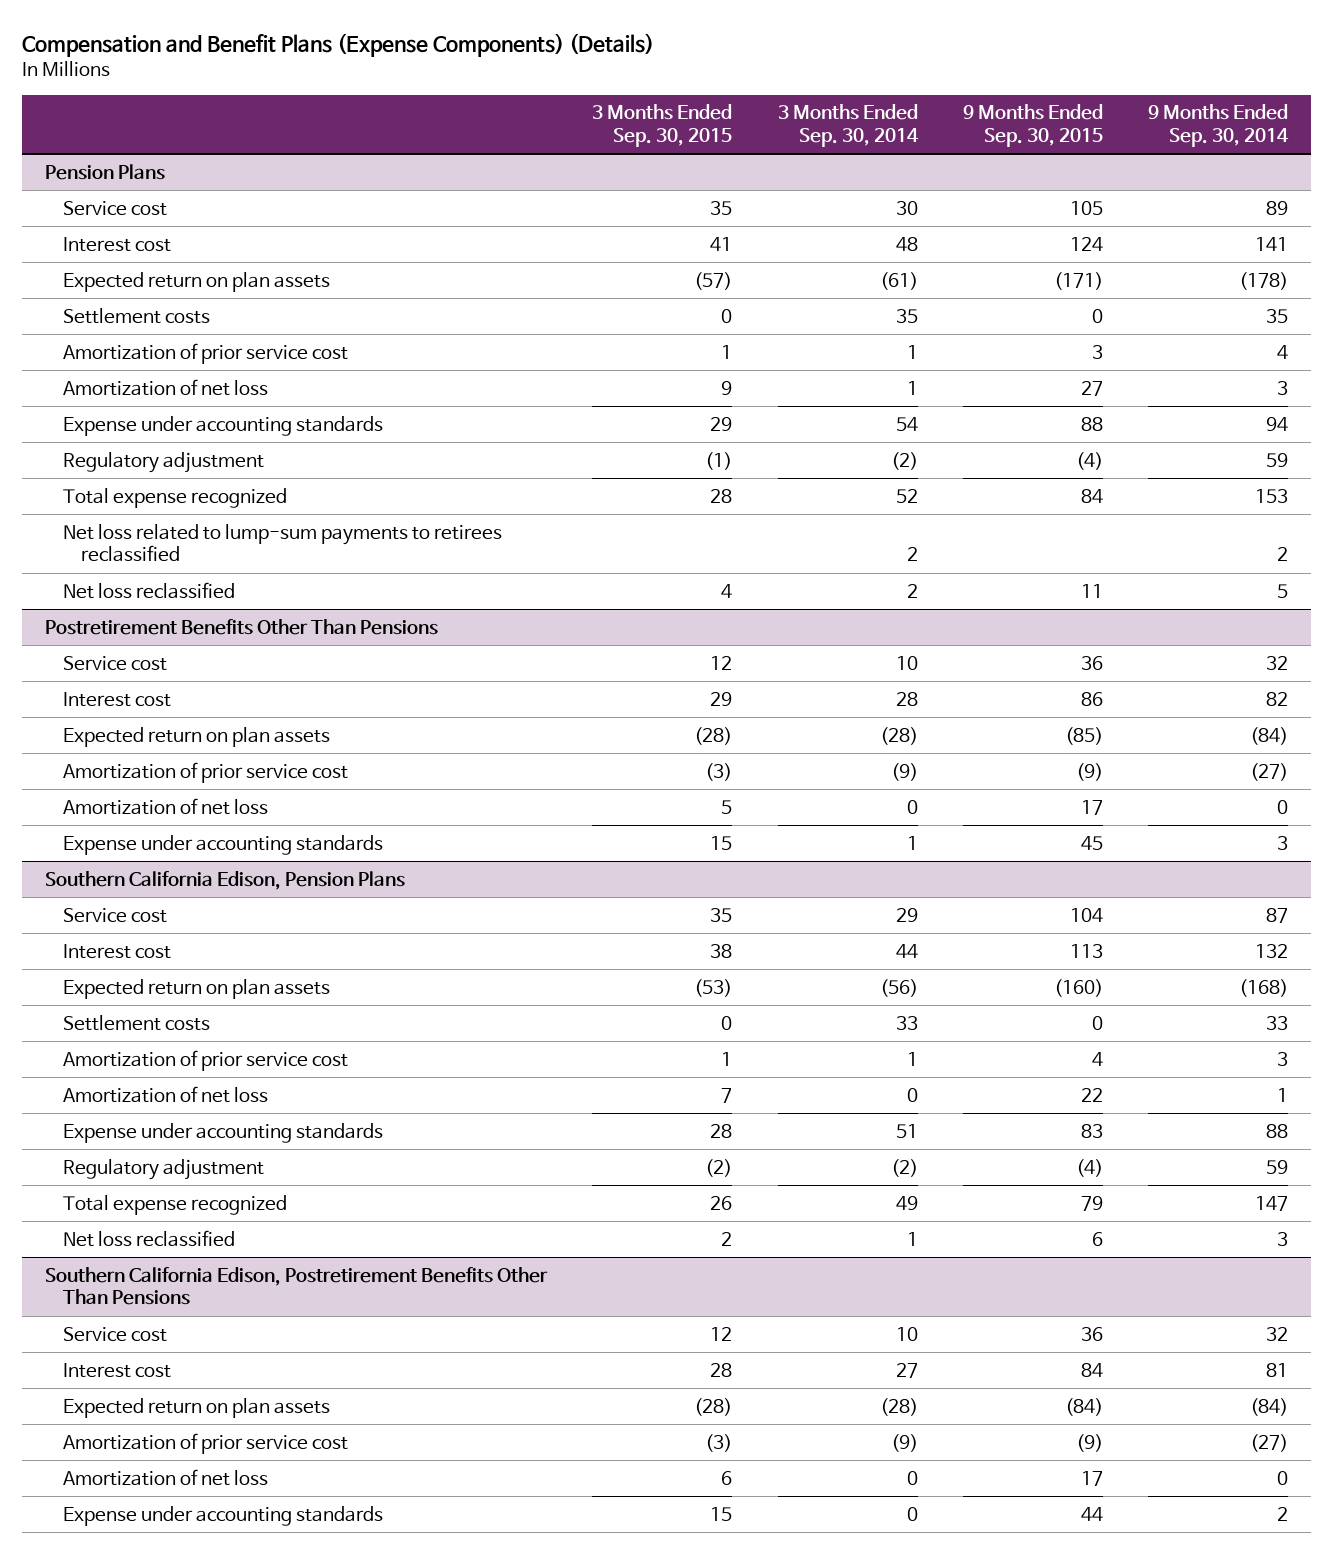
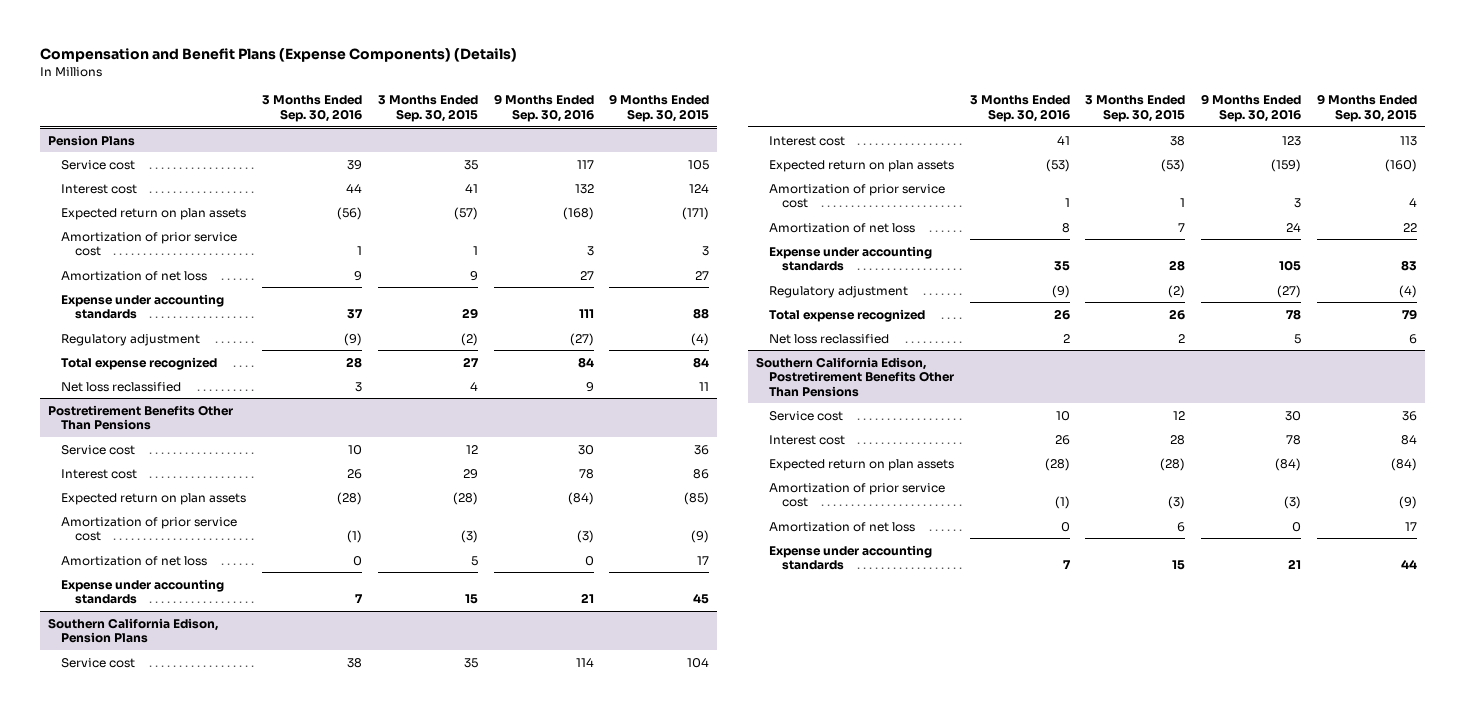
[777,104,919,147] 3 Months Ended Sep. 30, 2014 -> none
[1148,104,1290,147] 9 Months Ended Sep. 30, 2014 -> none
none -> [262,95,363,122] 3 Months Ended Sep. 30, 2016
none -> [493,94,594,122] 9 Months Ended Sep. 30, 2016
[62,307,210,324] Settlement costs -> none
[62,523,502,563] Net loss related to lump-sum payments to retirees reclassified -> none
[705,451,733,470] (1) -> [460,332,478,346] (2)
[710,488,733,503] 28 -> [462,356,479,367] 27
[62,1014,210,1031] Settlement costs -> none

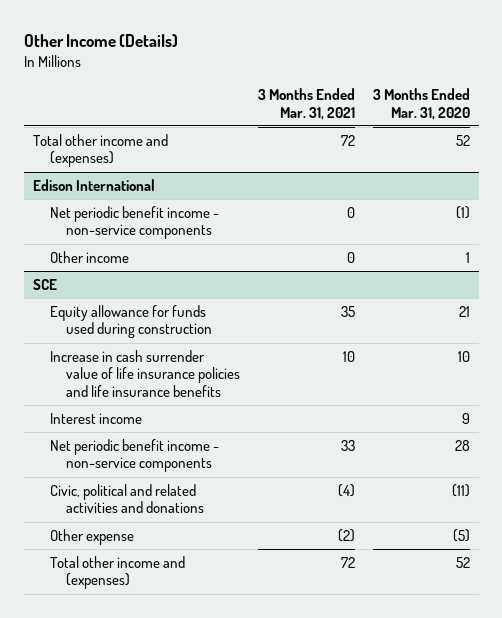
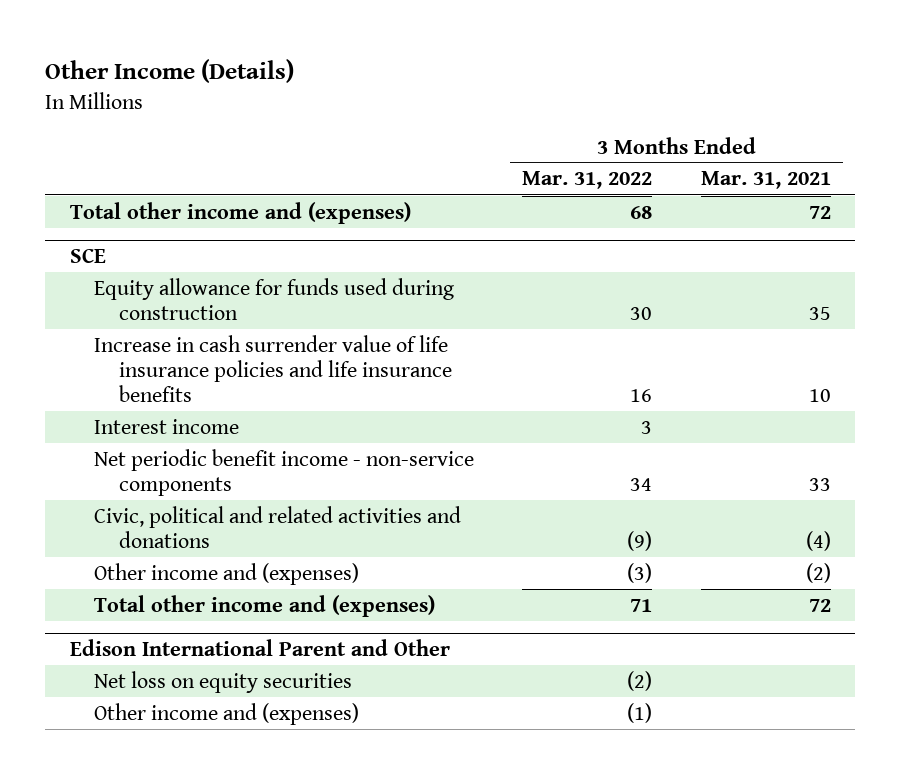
[372,88,470,120] 3 Months Ended Mar. 31, 2020 -> none
none -> [522,171,653,190] Mar. 31, 2022
[32,178,155,191] Edison International -> none
[49,205,219,240] Net periodic benefit income - non-service components -> none
[49,250,129,263] Other income -> none
[49,528,134,545] Other expense -> none
none -> [94,562,360,585] Other income and (expenses)
none -> [69,639,450,657] Edison International Parent and Other
none -> [94,670,353,693] Net loss on equity securities
none -> [94,702,360,725] Other income and (expenses)

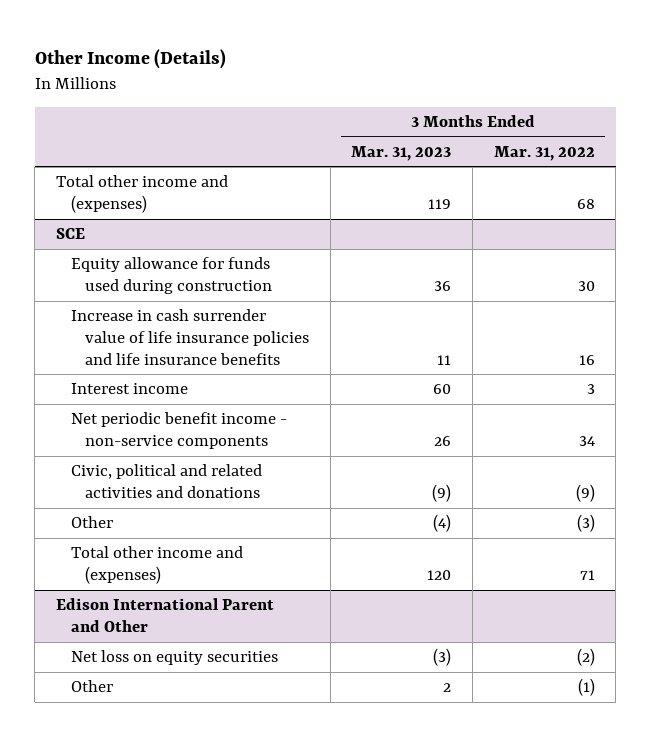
[700,171,831,190] Mar. 31, 2021 -> none
none -> [351,145,452,161] Mar. 31, 2023
[94,562,360,585] Other income and (expenses) -> [70,516,113,529] Other
[94,702,360,725] Other income and (expenses) -> [70,680,113,693] Other

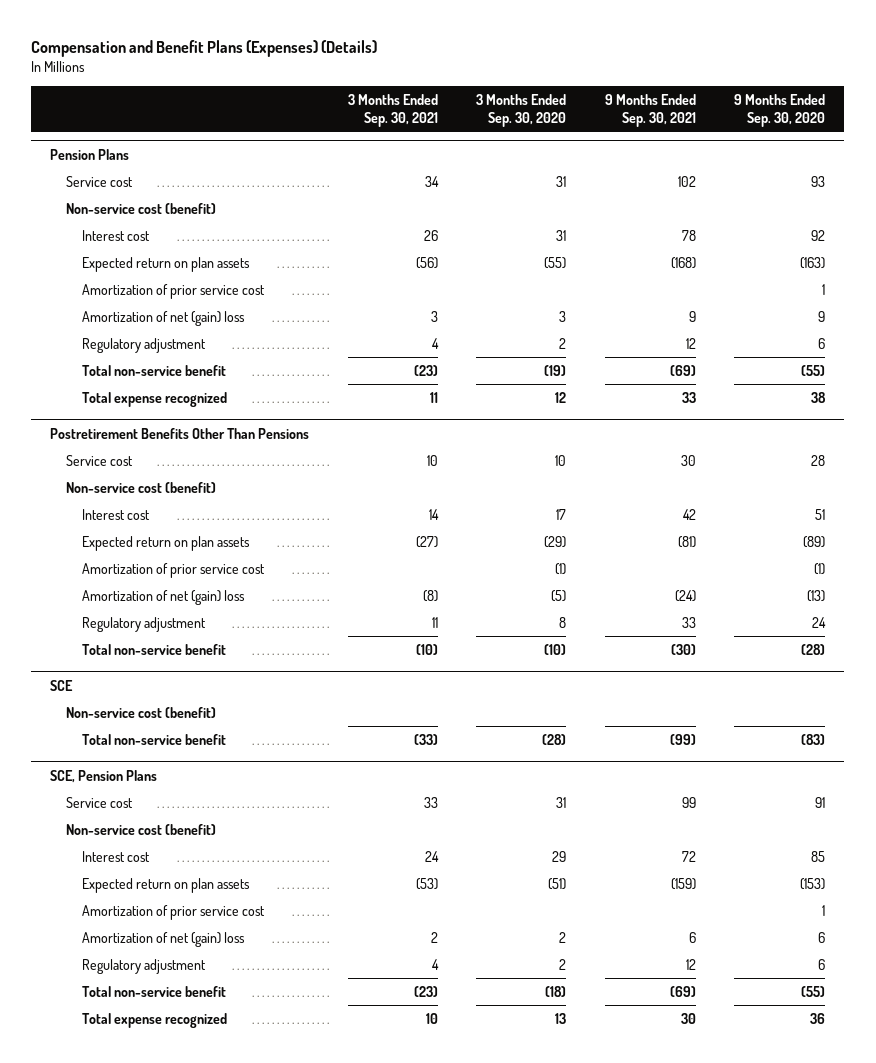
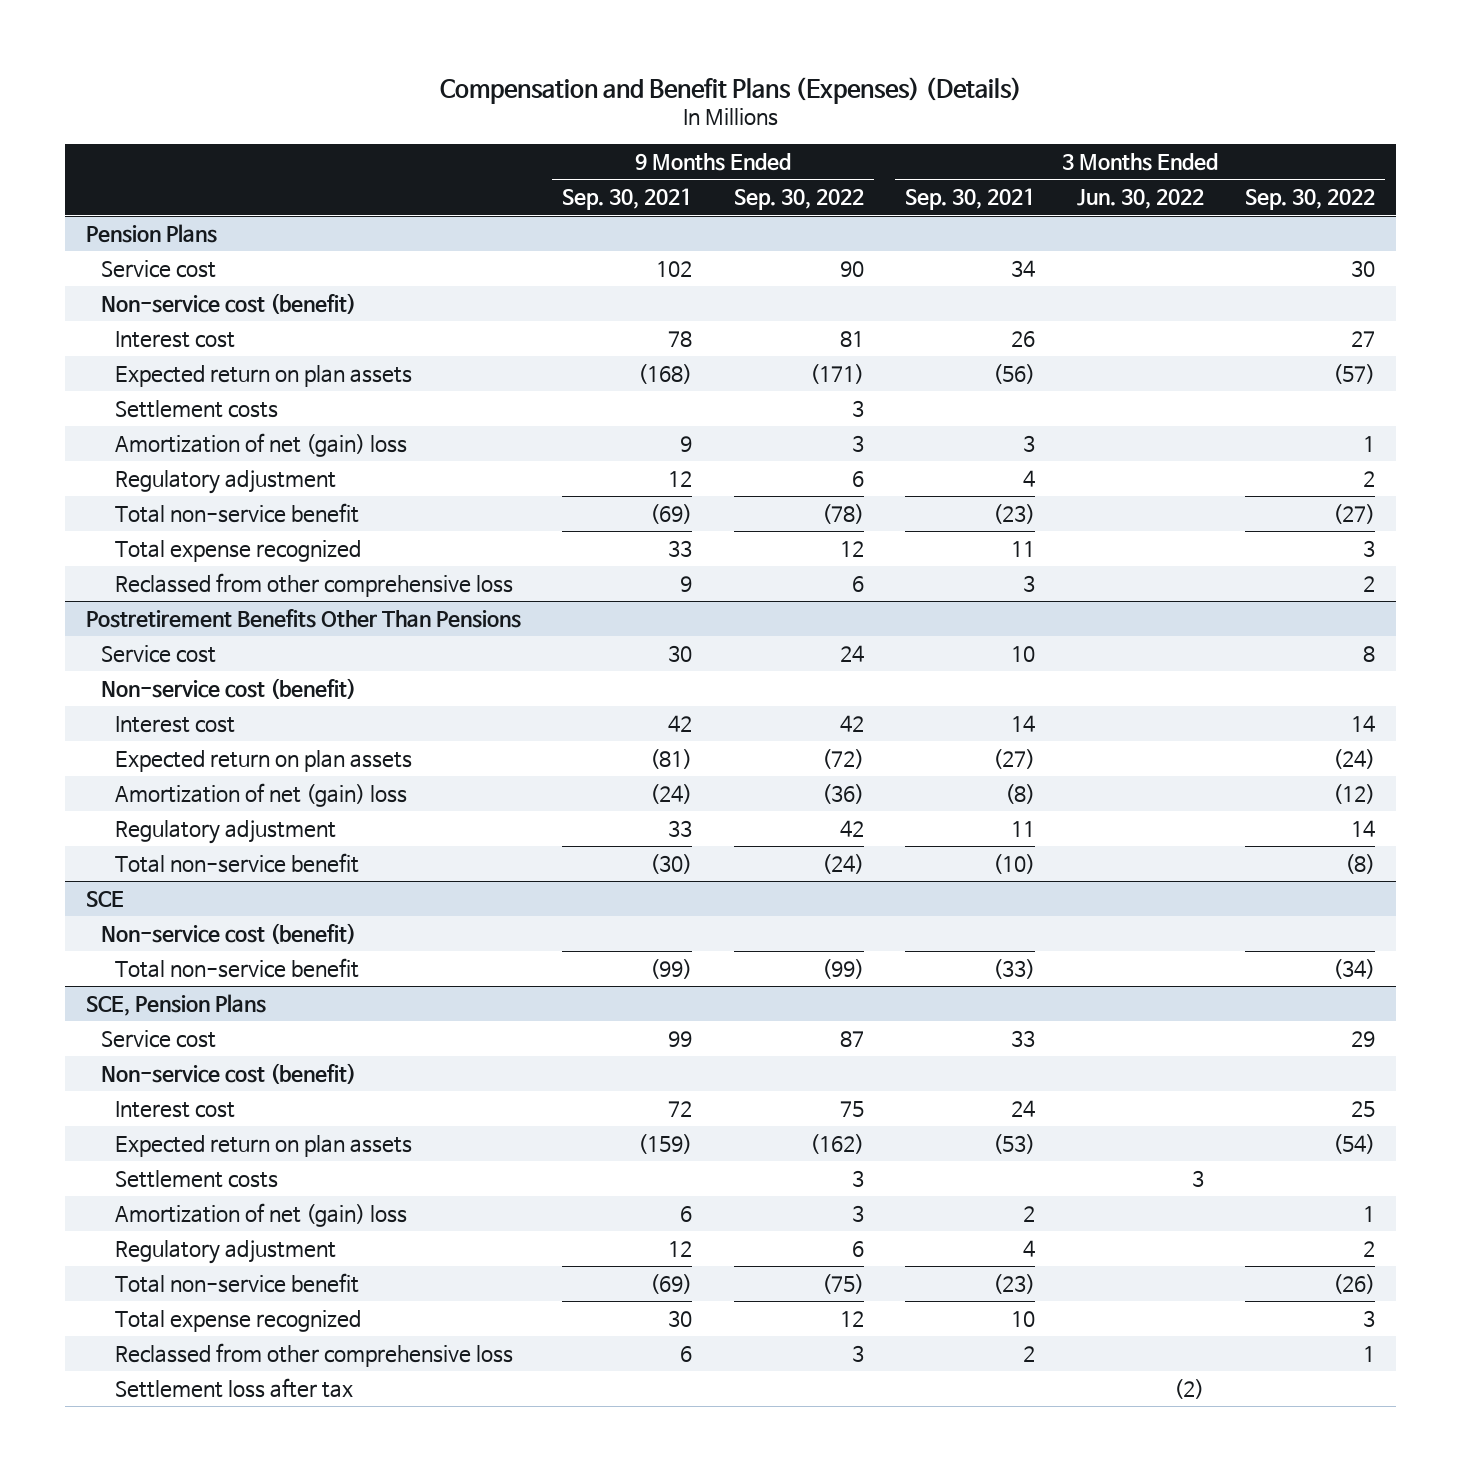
[476,94,567,127] 3 Months Ended Sep. 30, 2020 -> none
[734,94,826,127] 9 Months Ended Sep. 30, 2020 -> none
none -> [733,189,864,211] Sep. 30, 2022
none -> [1076,189,1204,210] Jun. 30, 2022
none -> [1244,189,1375,211] Sep. 30, 2022
[82,283,266,299] Amortization of prior service cost -> none
none -> [115,399,279,418] Settlement costs
none -> [115,572,514,597] Reclassed from other comprehensive loss
[82,562,266,578] Amortization of prior service cost -> none
[82,904,266,920] Amortization of prior service cost -> none
none -> [115,1169,279,1188] Settlement costs
none -> [115,1342,514,1367] Reclassed from other comprehensive loss
none -> [115,1377,354,1398] Settlement loss after tax

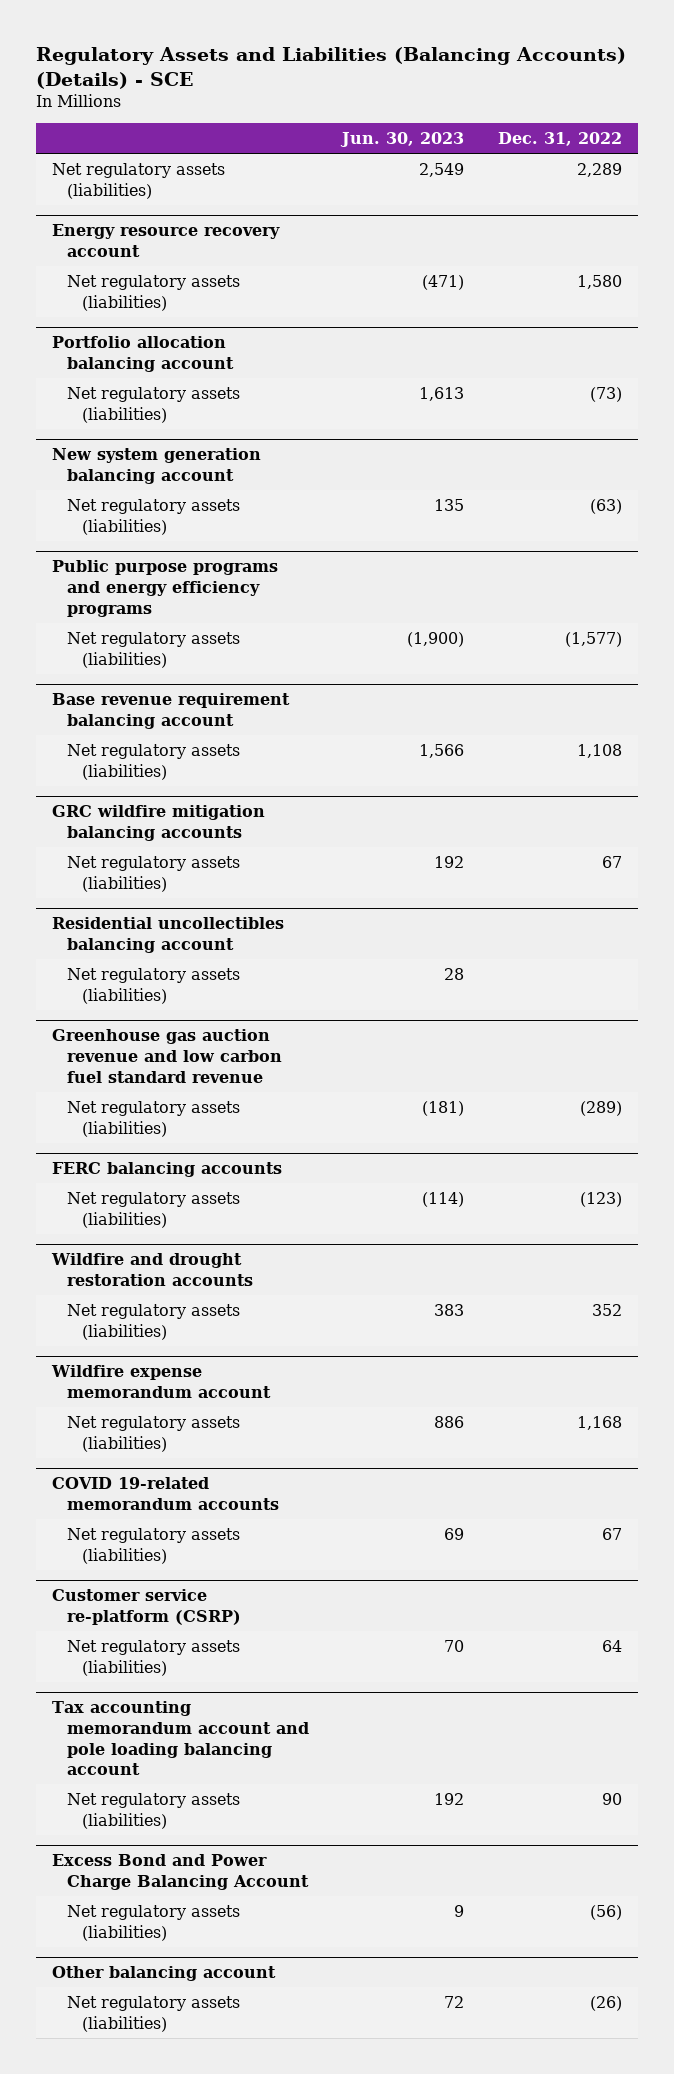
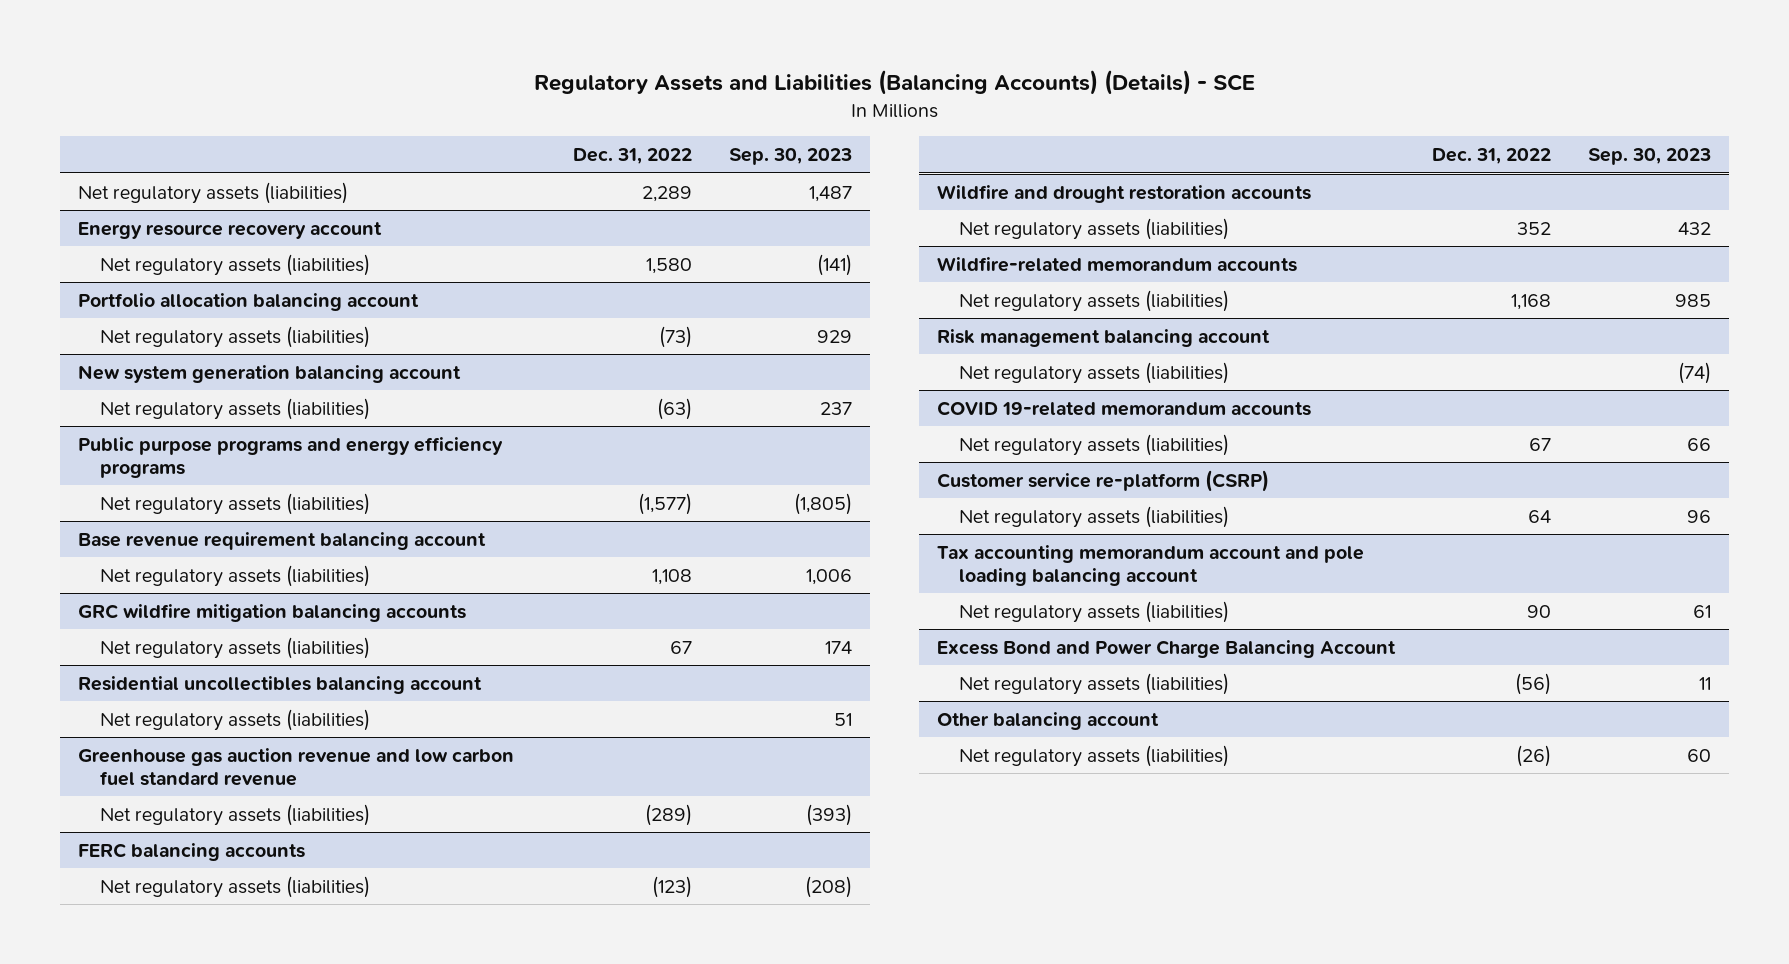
[340,132,465,148] Jun. 30, 2023 -> none
none -> [728,148,852,166] Sep. 30, 2023
[51,1365,272,1398] Wildfire expense memorandum account -> [937,256,1298,272] Wildfire-related memorandum accounts
none -> [937,328,1271,347] Risk management balancing account
none -> [959,361,1230,384] Net regulatory assets (liabilities)

